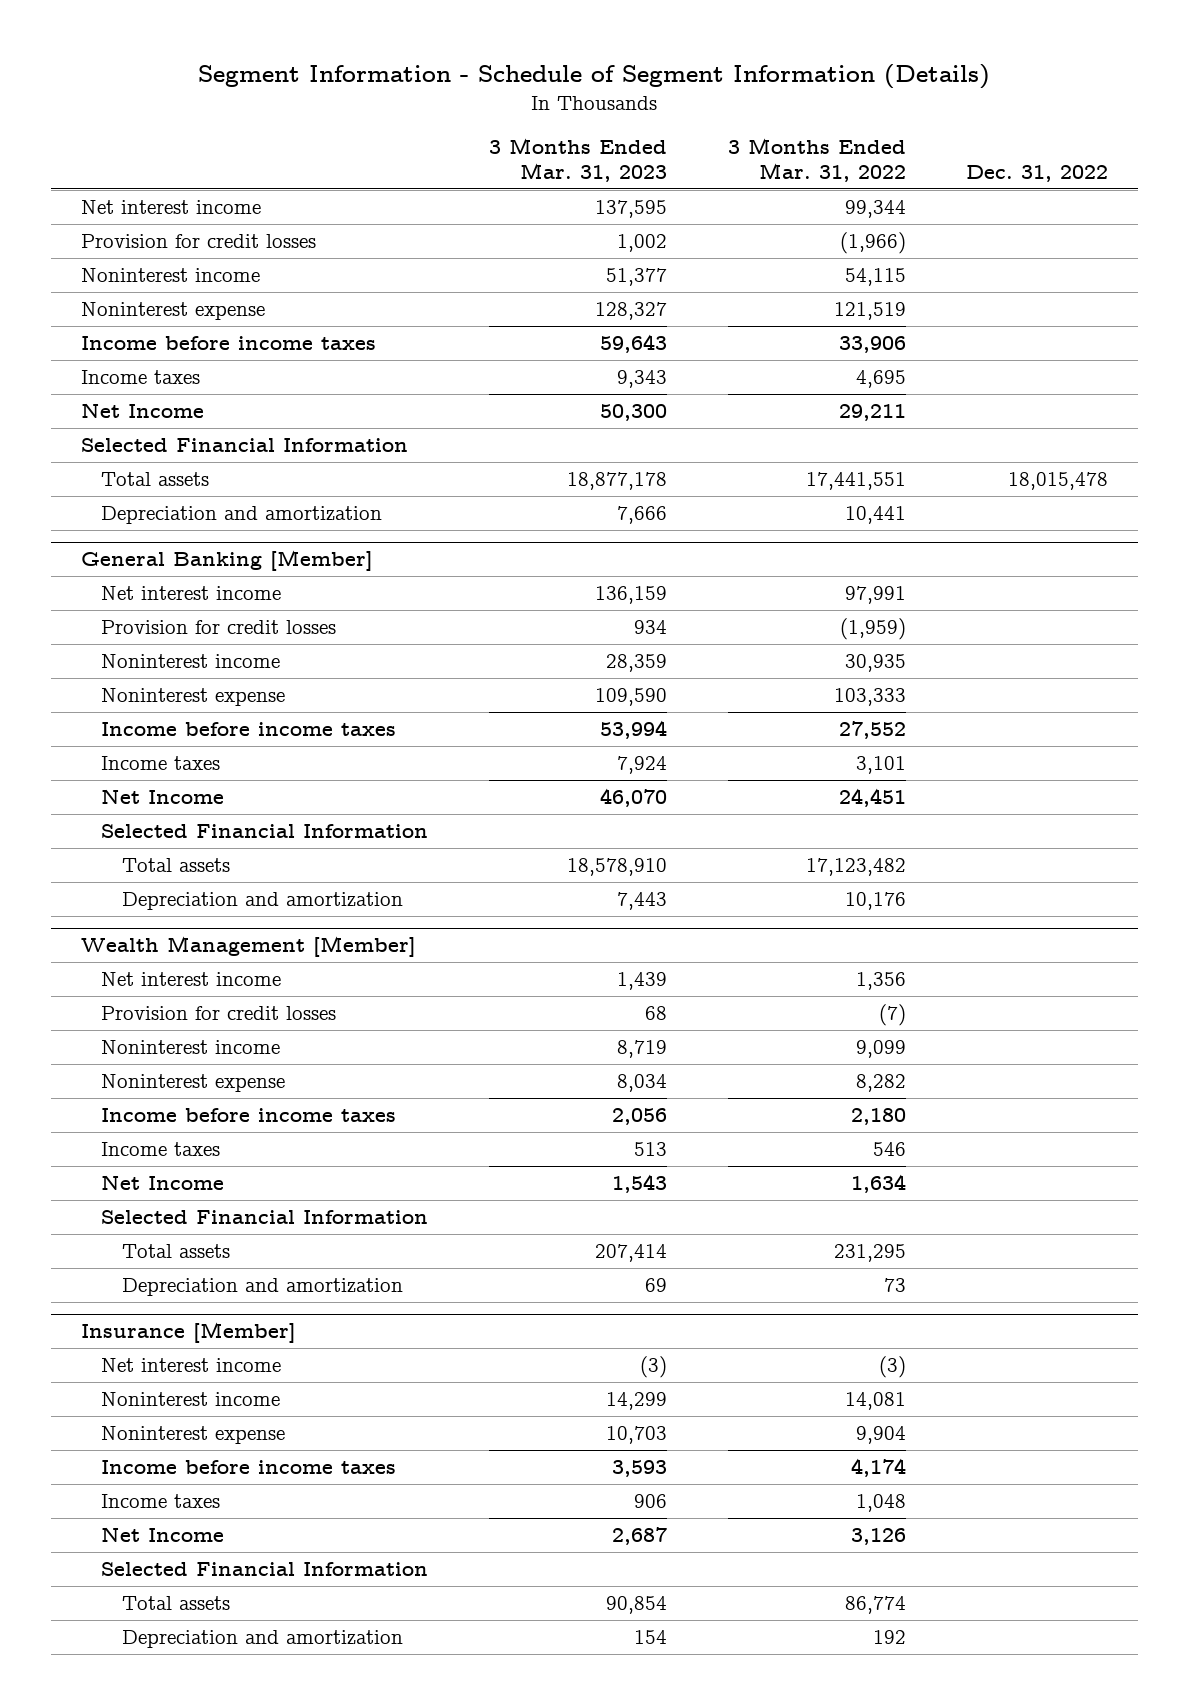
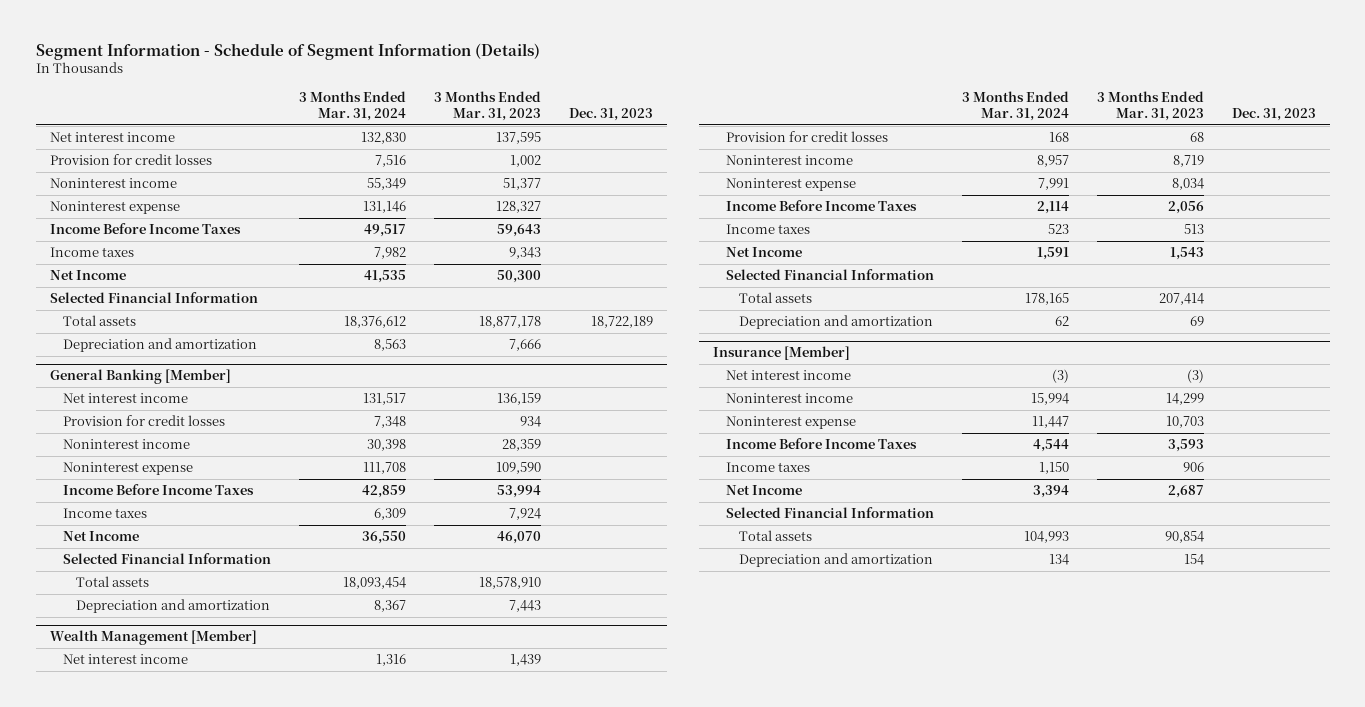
[727,138,906,182] 3 Months Ended Mar. 31, 2022 -> none
[966,164,1109,182] Dec. 31, 2022 -> none
none -> [298,90,406,122] 3 Months Ended Mar. 31, 2024
none -> [568,108,653,122] Dec. 31, 2023
[80,336,376,351] Income before income taxes -> [49,222,241,234] Income Before Income Taxes
[101,722,397,737] Income before income taxes -> [62,483,254,495] Income Before Income Taxes
[101,1108,397,1123] Income before income taxes -> [725,199,917,211] Income Before Income Taxes
[101,1460,397,1475] Income before income taxes -> [725,437,917,449] Income Before Income Taxes

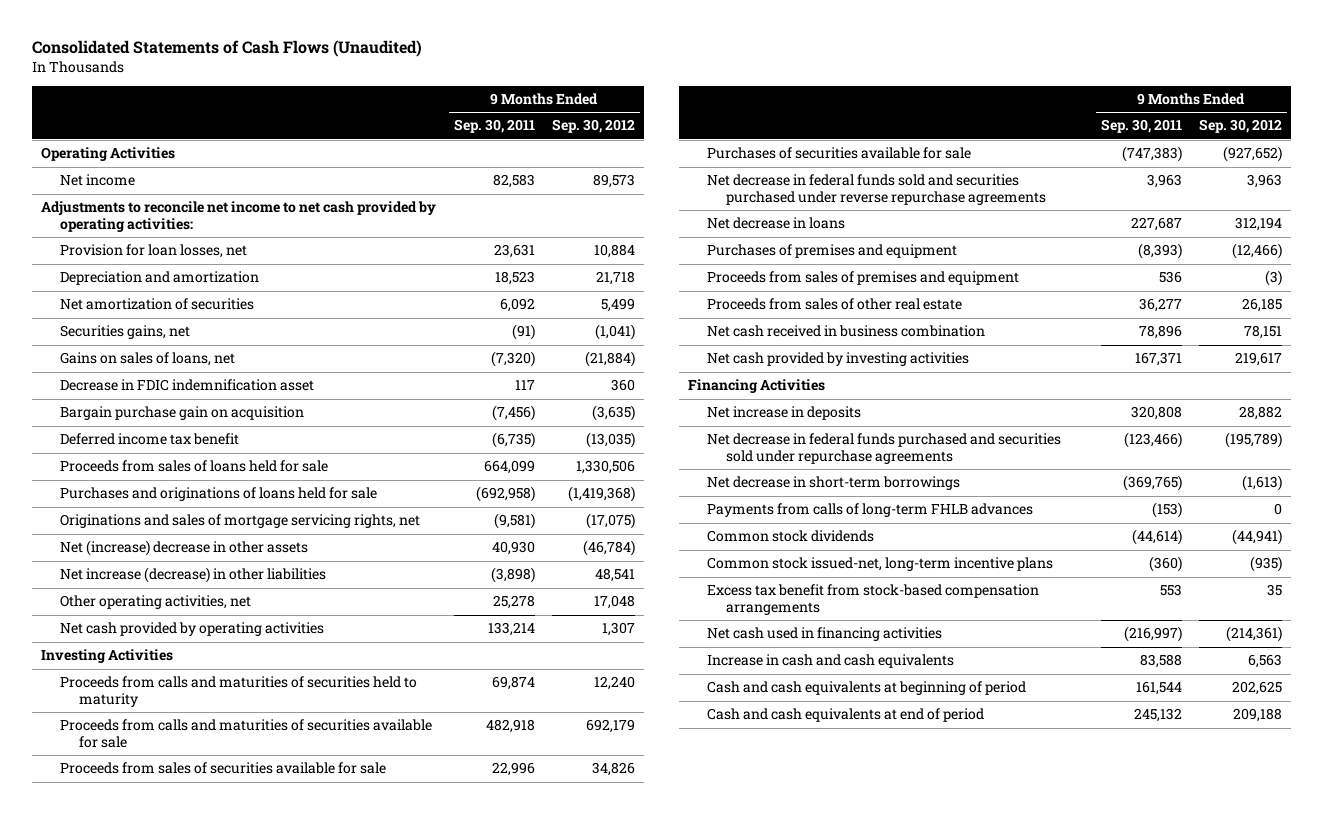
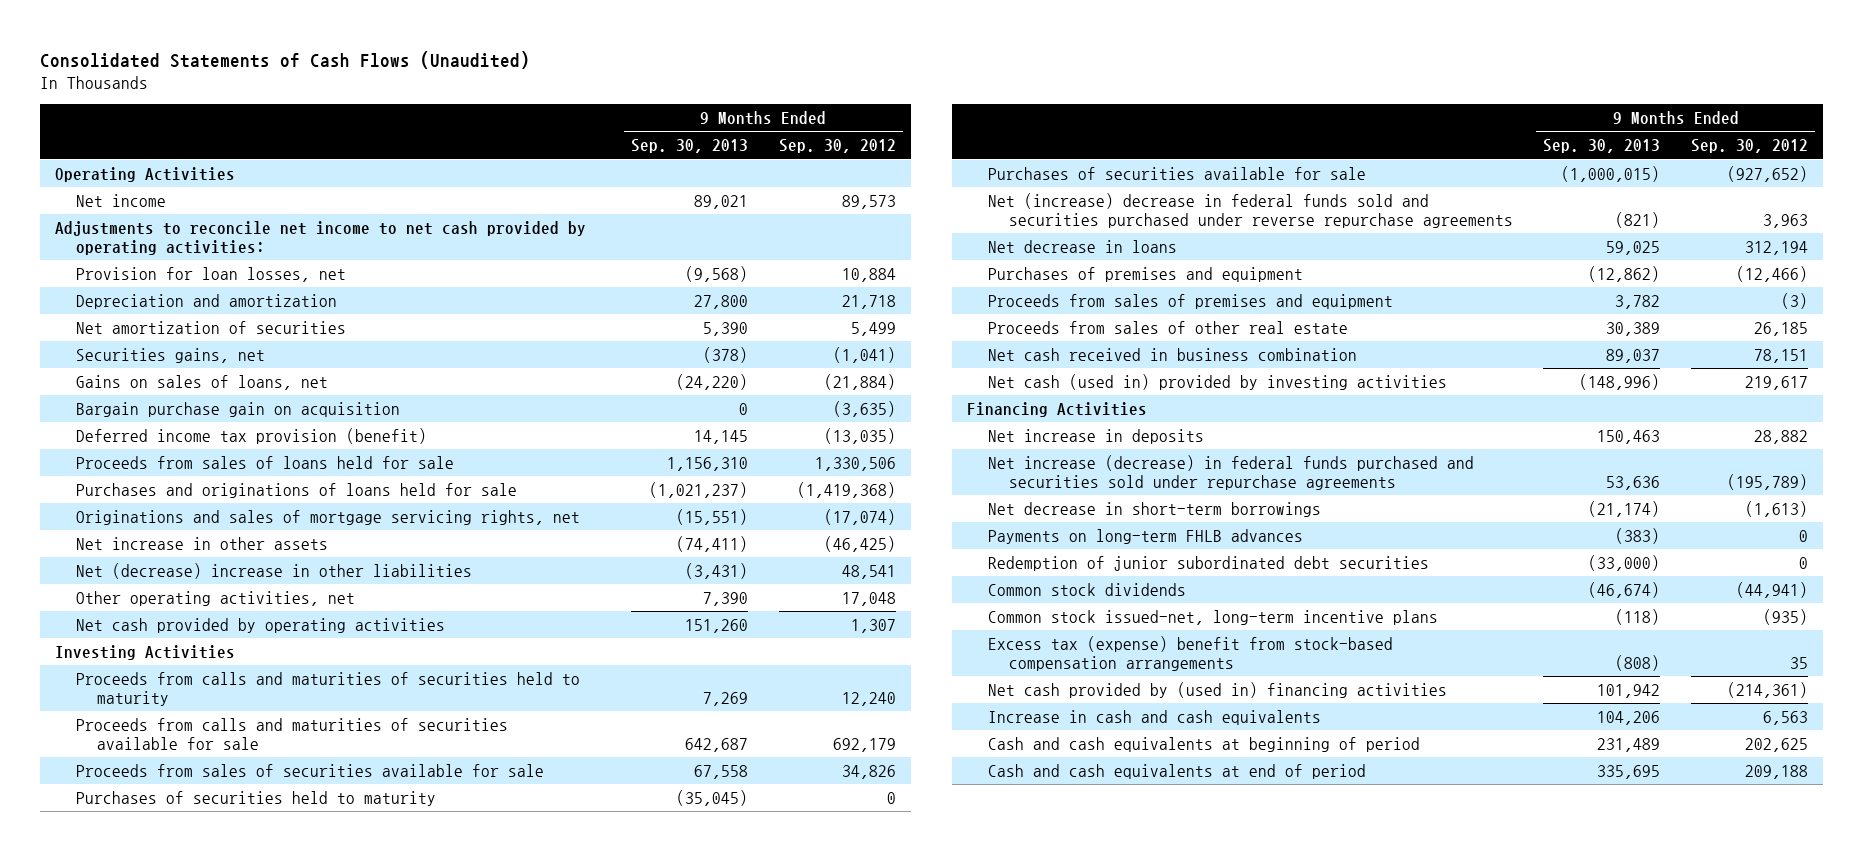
[453,119,535,134] Sep. 30, 2011 -> none
none -> [631,139,749,154] Sep. 30, 2013
[59,379,314,392] Decrease in FDIC indemnification asset -> none
[59,433,239,446] Deferred income tax benefit -> [76,427,428,444] Deferred income tax provision (benefit)
[586,513,636,530] (17,075) -> [823,508,896,525] (17,074)
[59,540,308,557] Net (increase) decrease in other assets -> [76,536,329,550] Net increase in other assets
[583,540,636,557] (46,784) -> [823,535,896,552] (46,425)
[59,567,326,584] Net increase (decrease) in other liabilities -> [76,562,473,579] Net (decrease) increase in other liabilities
none -> [76,790,437,806] Purchases of securities held to maturity
[706,174,1046,205] Net decrease in federal funds sold and securities purchased under reverse repurchase agreements -> [988,192,1513,228] Net (increase) decrease in federal funds sold and securities purchased under reverse repurchase agreements
[706,352,969,367] Net cash provided by investing activities -> [988,373,1448,390] Net cash (used in) provided by investing activities
[706,433,1061,464] Net decrease in federal funds purchased and securities sold under repurchase agreements -> [988,454,1475,490] Net increase (decrease) in federal funds purchased and securities sold under repurchase agreements
[706,503,1033,518] Payments from calls of long-term FHLB advances -> [988,528,1304,544] Payments on long-term FHLB advances
none -> [988,555,1430,571] Redemption of junior subordinated debt securities
[706,584,1039,615] Excess tax benefit from stock-based compensation arrangements -> [988,635,1394,671] Excess tax (expense) benefit from stock-based compensation arrangements
[706,627,942,642] Net cash used in financing activities -> [988,681,1448,698] Net cash provided by (used in) financing activities

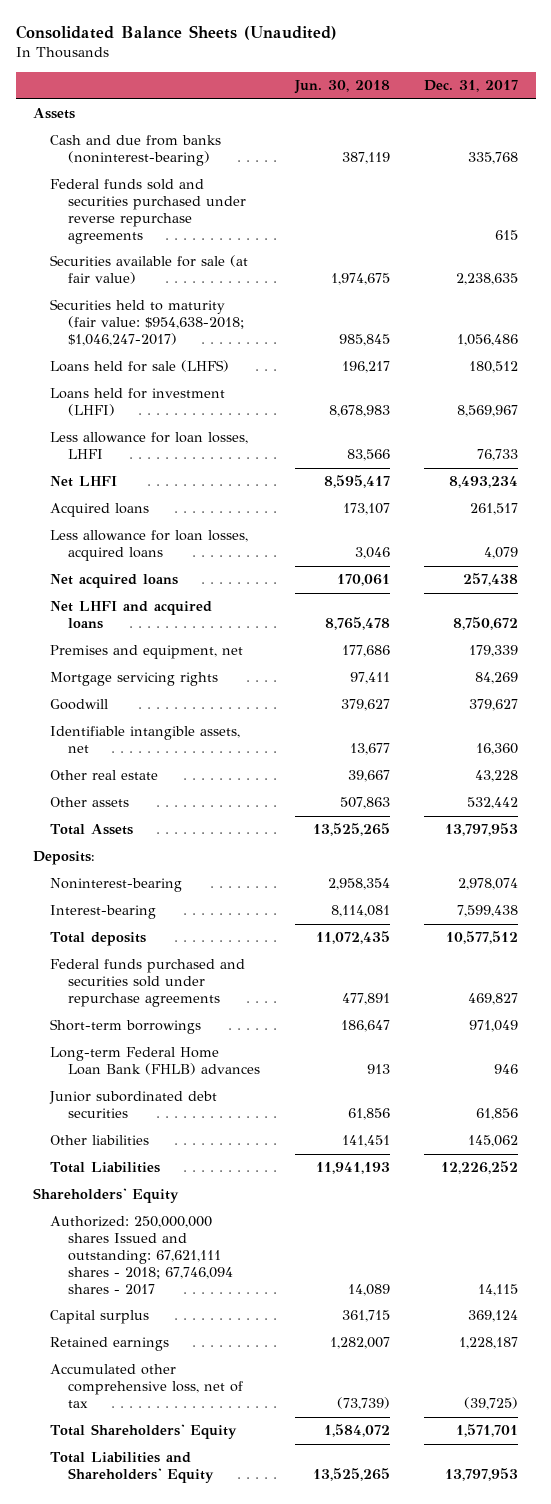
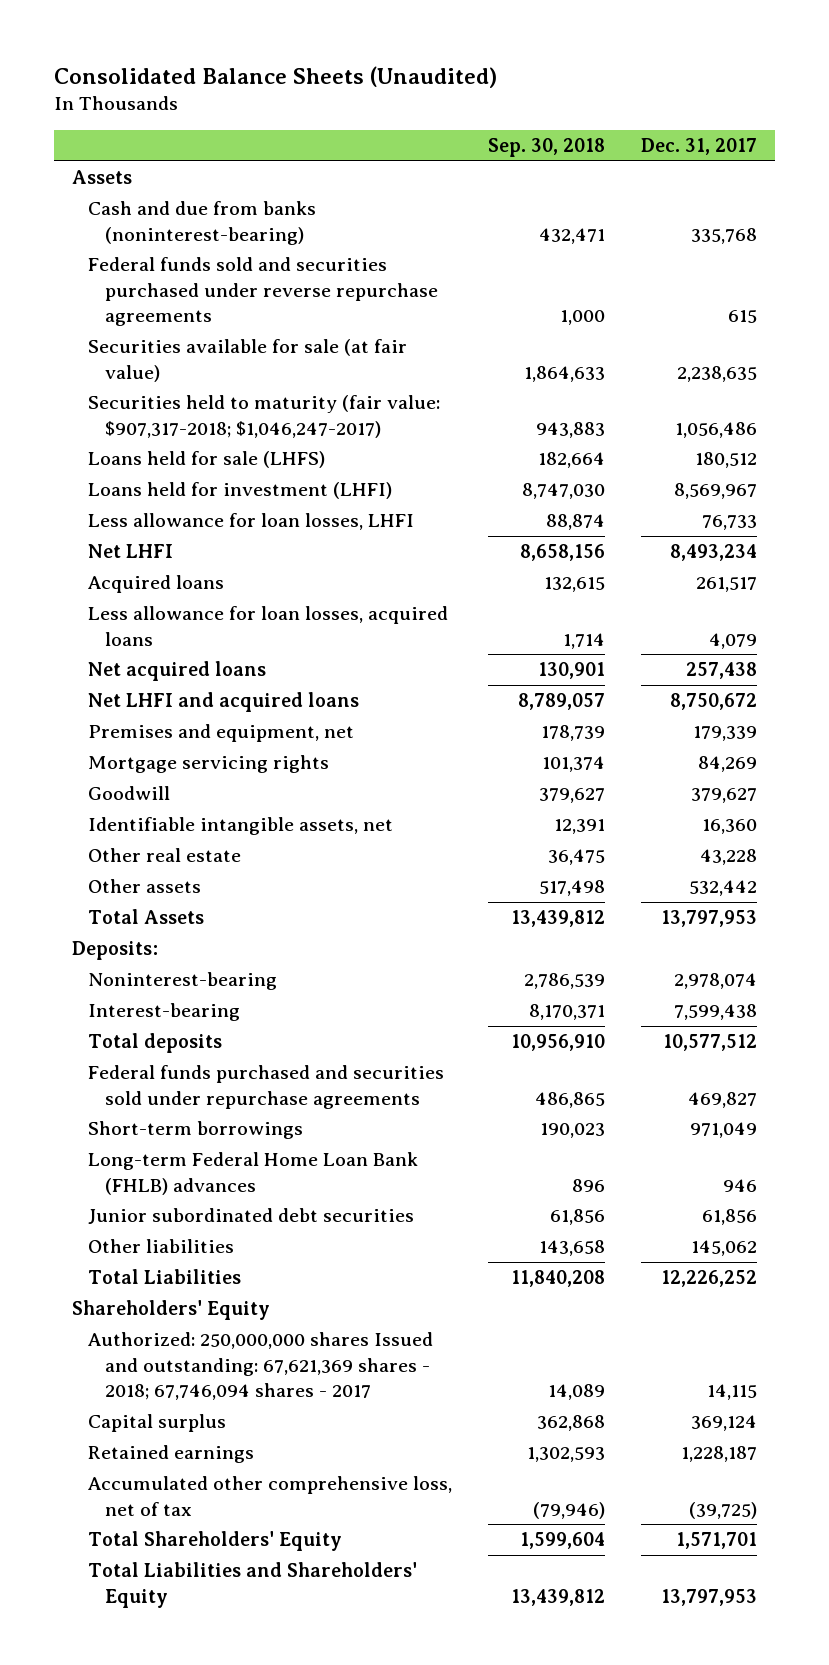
[293,80,390,95] Jun. 30, 2018 -> none
none -> [488,138,606,158] Sep. 30, 2018
[50,299,244,347] Securities held to maturity (fair value: $954,638-2018; $1,046,247-2017) -> [88,395,441,438] Securities held to maturity (fair value: $907,317-2018; $1,046,247-2017)
[50,1216,233,1295] Authorized: 250,000,000 shares Issued and outstanding: 67,621,111 shares - 2018; 67,746,094 shares - 2017 -> [88,1332,434,1400] Authorized: 250,000,000 shares Issued and outstanding: 67,621,369 shares - 2018; 67,746,094 shares - 2017

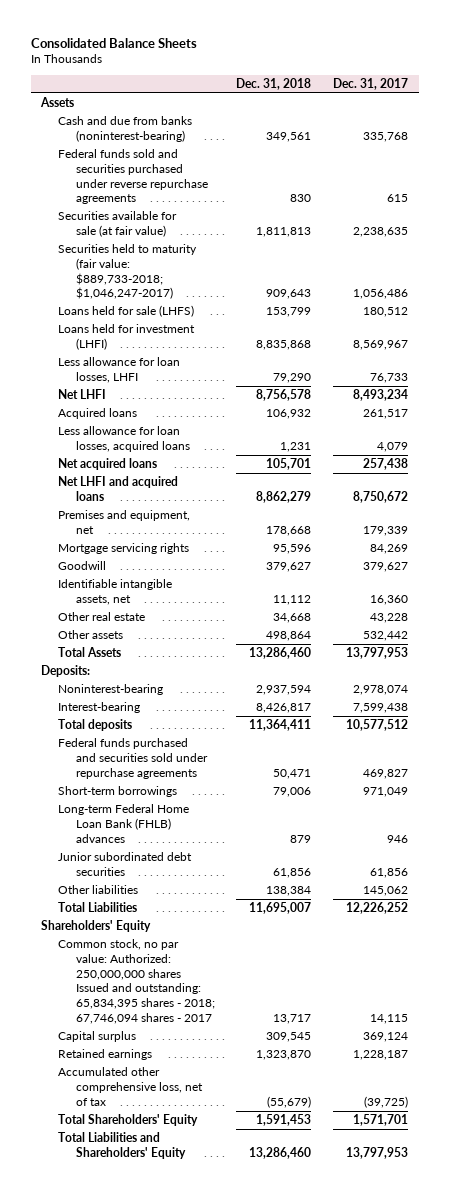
[53,66,497,89] Consolidated Balance Sheets (Unaudited) -> [30,38,197,49] Consolidated Balance Sheets
[488,138,606,158] Sep. 30, 2018 -> none
none -> [236,77,312,90] Dec. 31, 2018
[88,395,441,438] Securities held to maturity (fair value: $907,317-2018; $1,046,247-2017) -> [58,244,198,300] Securities held to maturity (fair value: $889,733-2018; $1,046,247-2017)
[88,1332,434,1400] Authorized: 250,000,000 shares Issued and outstanding: 67,621,369 shares - 2018; 67,746,094 shares - 2017 -> [58,939,215,1024] Common stock, no par value: Authorized: 250,000,000 shares Issued and outstanding: 65,834,395 shares - 2018; 67,746,094 shares - 2017

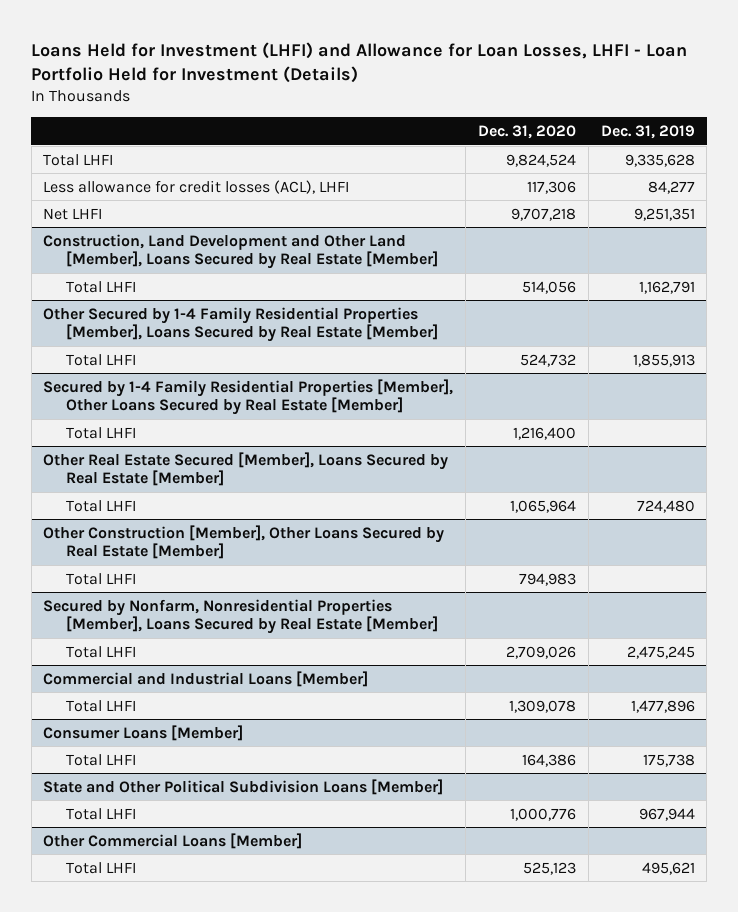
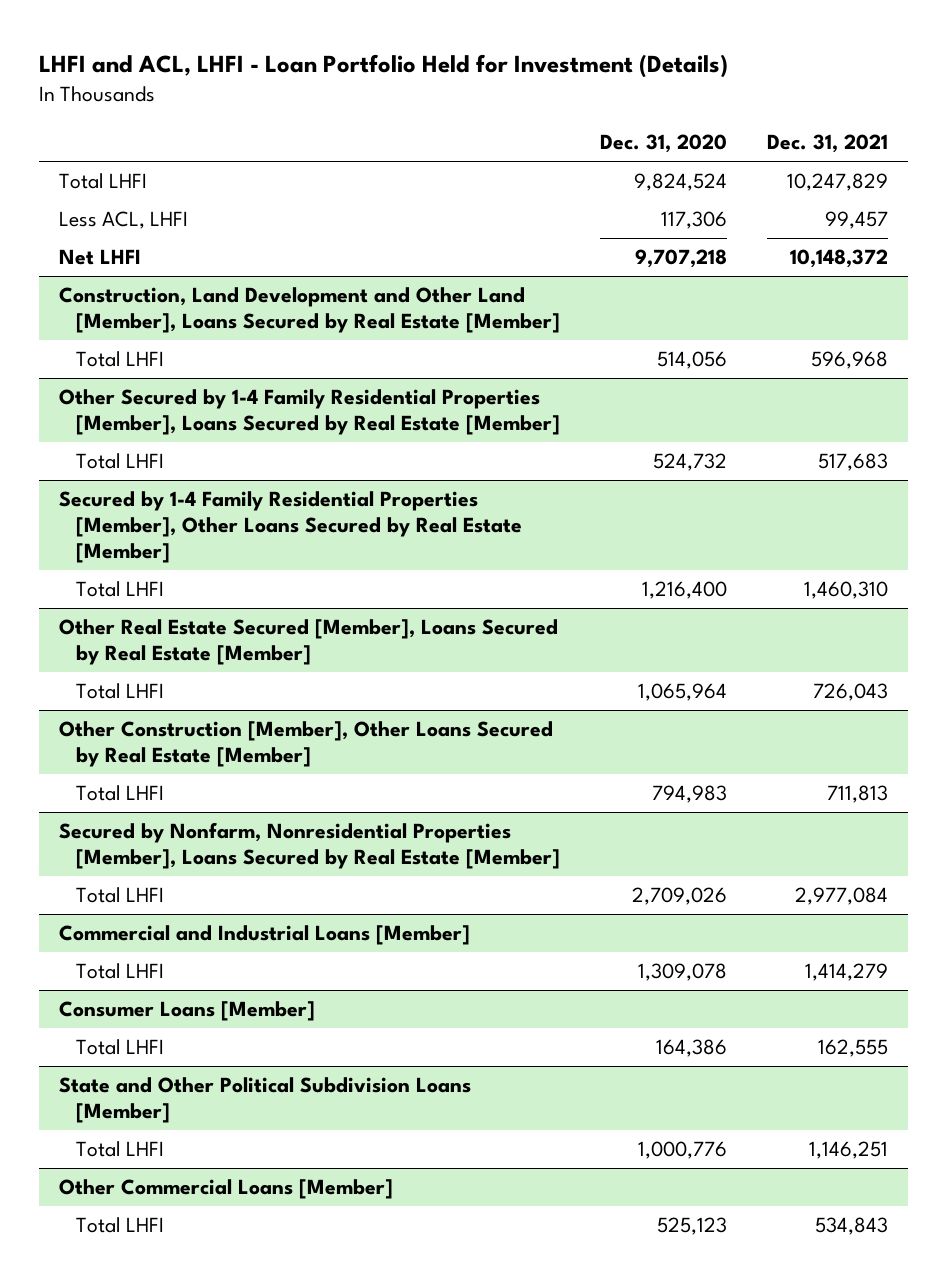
[31,41,688,84] Loans Held for Investment (LHFI) and Allowance for Loan Losses, LHFI - Loan Portfolio Held for Investment (Details) -> [39,54,729,79] LHFI and ACL, LHFI - Loan Portfolio Held for Investment (Details)
[600,124,695,139] Dec. 31, 2019 -> none
none -> [766,133,888,153] Dec. 31, 2021
[43,179,350,194] Less allowance for credit losses (ACL), LHFI -> [59,211,189,230] Less ACL, LHFI

